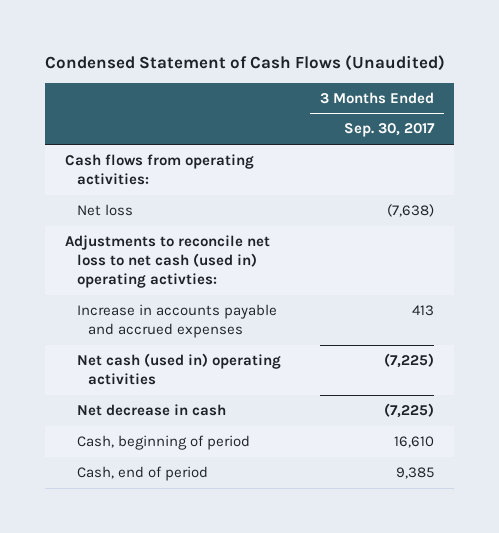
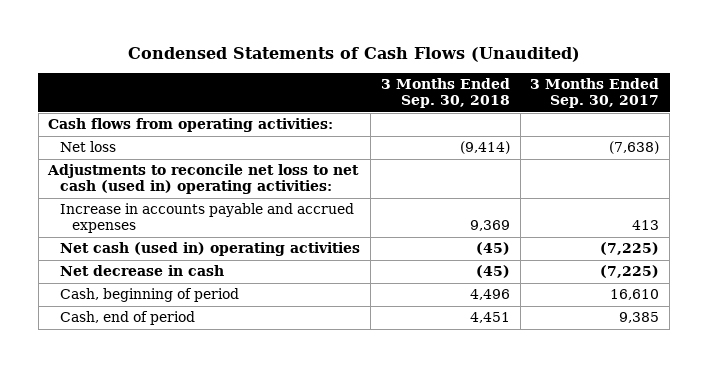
[44,54,445,71] Condensed Statement of Cash Flows (Unaudited) -> [127,47,580,63] Condensed Statements of Cash Flows (Unaudited)
none -> [380,78,510,109] 3 Months Ended Sep. 30, 2018
[64,235,270,288] Adjustments to reconcile net loss to net cash (used in) operating activties: -> [47,164,360,195] Adjustments to reconcile net loss to net cash (used in) operating activities:

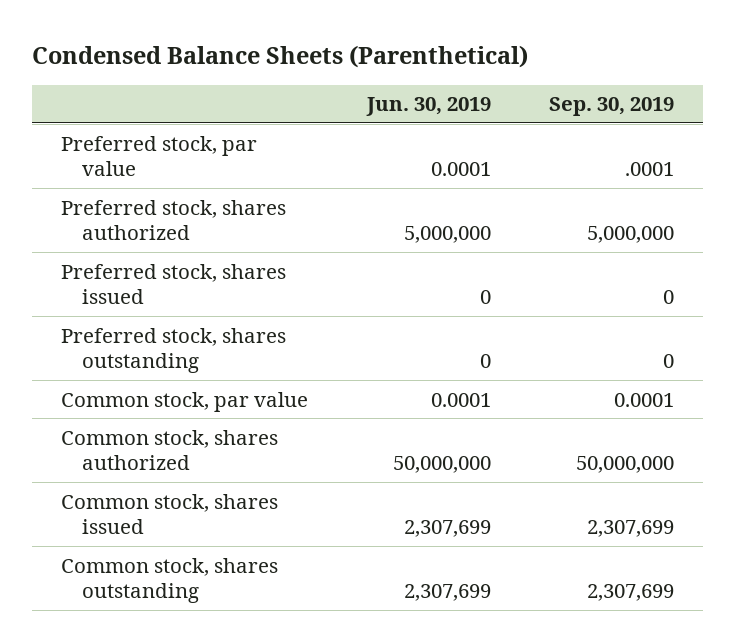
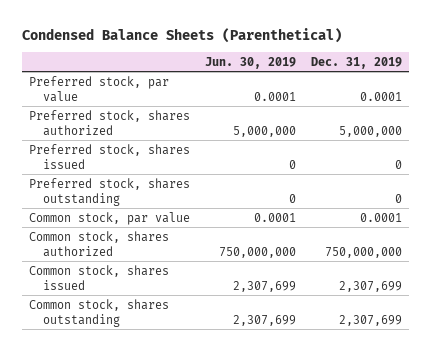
[549,97,675,117] Sep. 30, 2019 -> none
none -> [310,56,402,69] Dec. 31, 2019
[392,456,491,474] 50,000,000 -> [218,246,296,258] 750,000,000

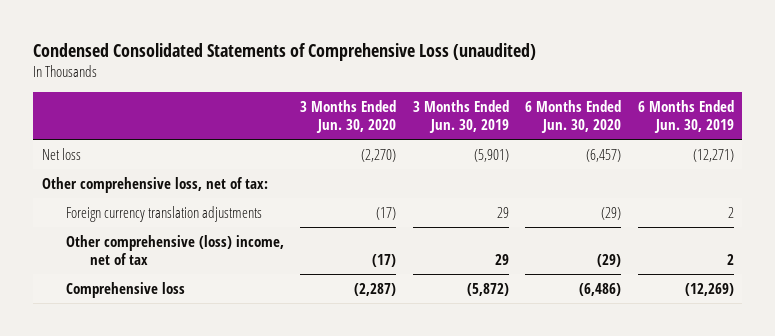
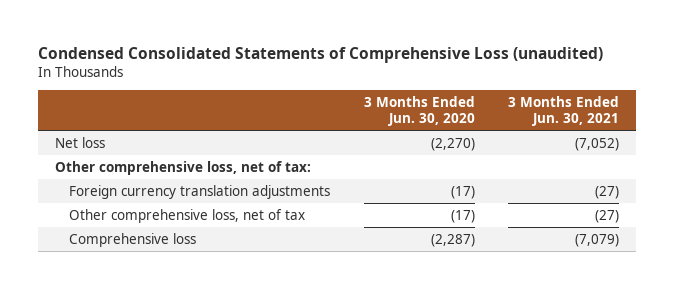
[412,100,509,134] 3 Months Ended Jun. 30, 2019 -> none
[525,100,622,134] 6 Months Ended Jun. 30, 2020 -> none
[637,100,734,134] 6 Months Ended Jun. 30, 2019 -> none
none -> [508,96,620,127] 3 Months Ended Jun. 30, 2021
[65,234,284,265] Other comprehensive (loss) income, net of tax -> [69,208,306,223] Other comprehensive loss, net of tax

